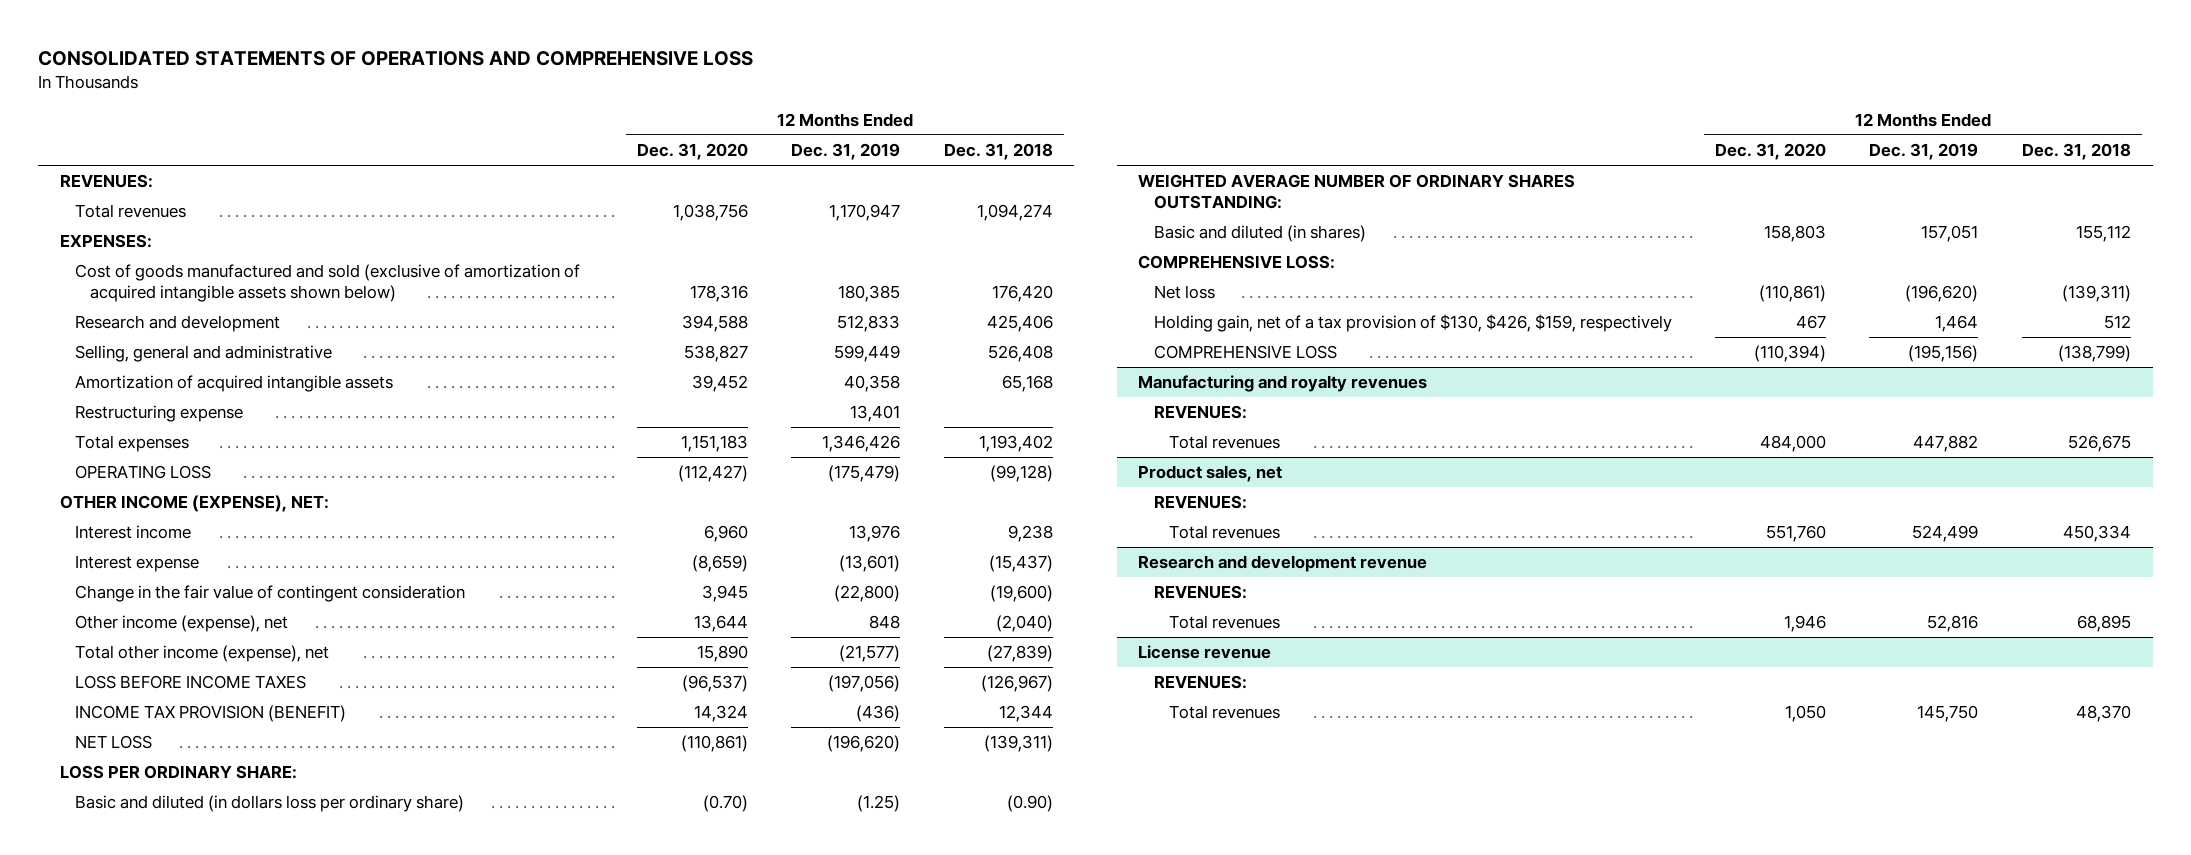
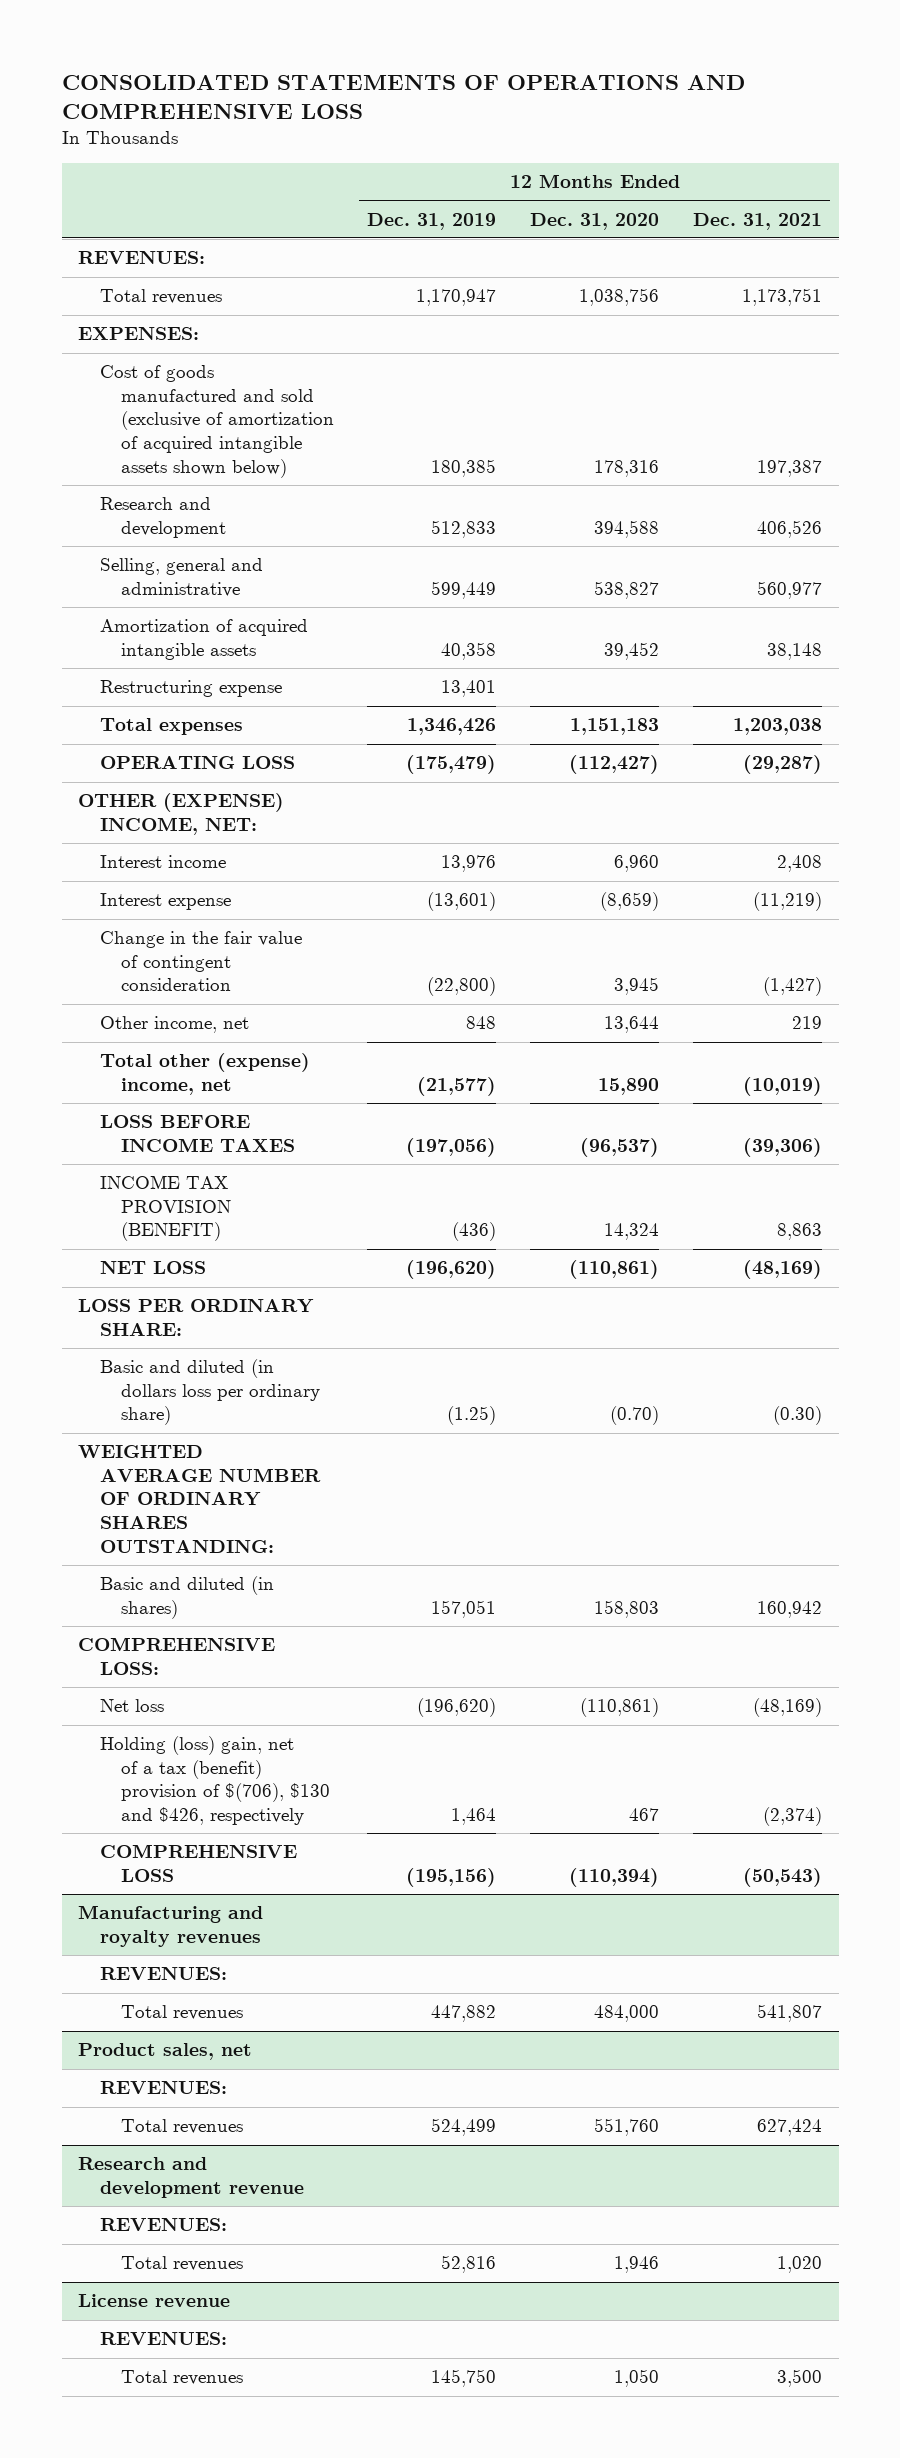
[943,142,1053,160] Dec. 31, 2018 -> none
none -> [692,212,822,230] Dec. 31, 2021
[60,495,330,513] OTHER INCOME (EXPENSE), NET: -> [78,793,285,835] OTHER (EXPENSE) INCOME, NET:
[75,615,289,633] Other income (expense), net -> [99,1016,249,1034] Other income, net
[75,645,330,663] Total other income (expense), net -> [99,1053,310,1095] Total other (expense) income, net
[1153,314,1672,333] Holding gain, net of a tax provision of $130, $426, $159, respectively -> [99,1736,330,1826] Holding (loss) gain, net of a tax (benefit) provision of $(706), $130 and $426, respectively

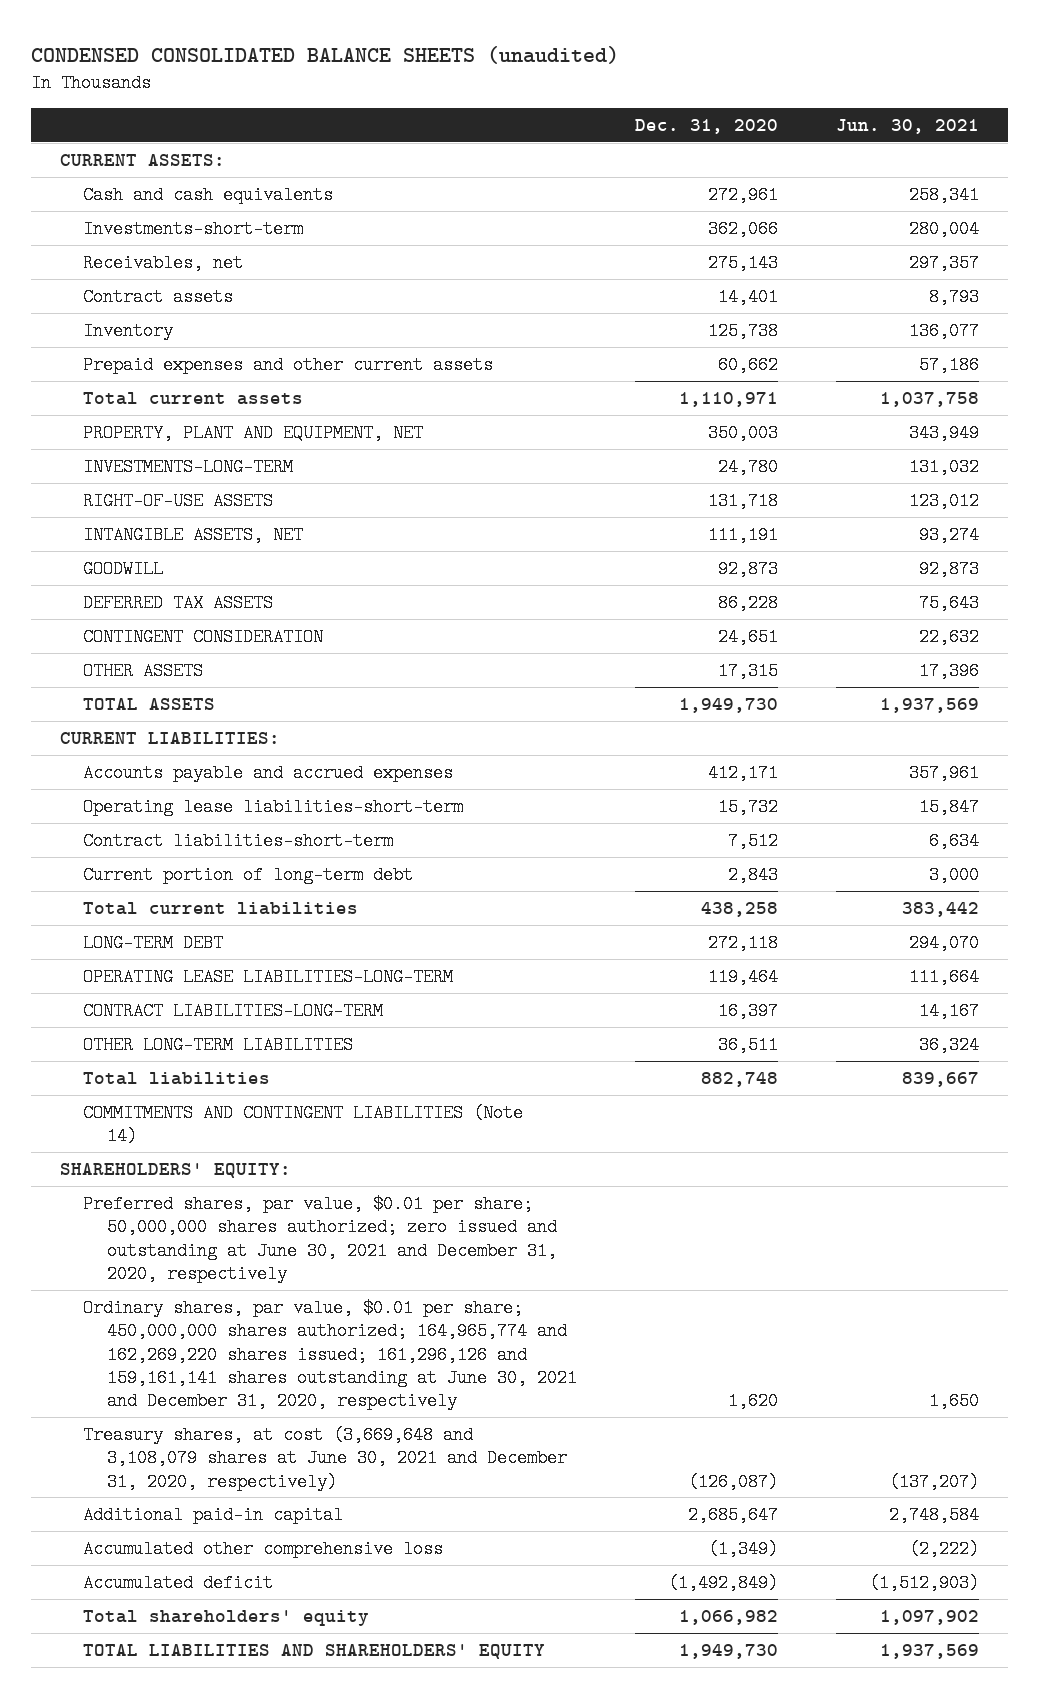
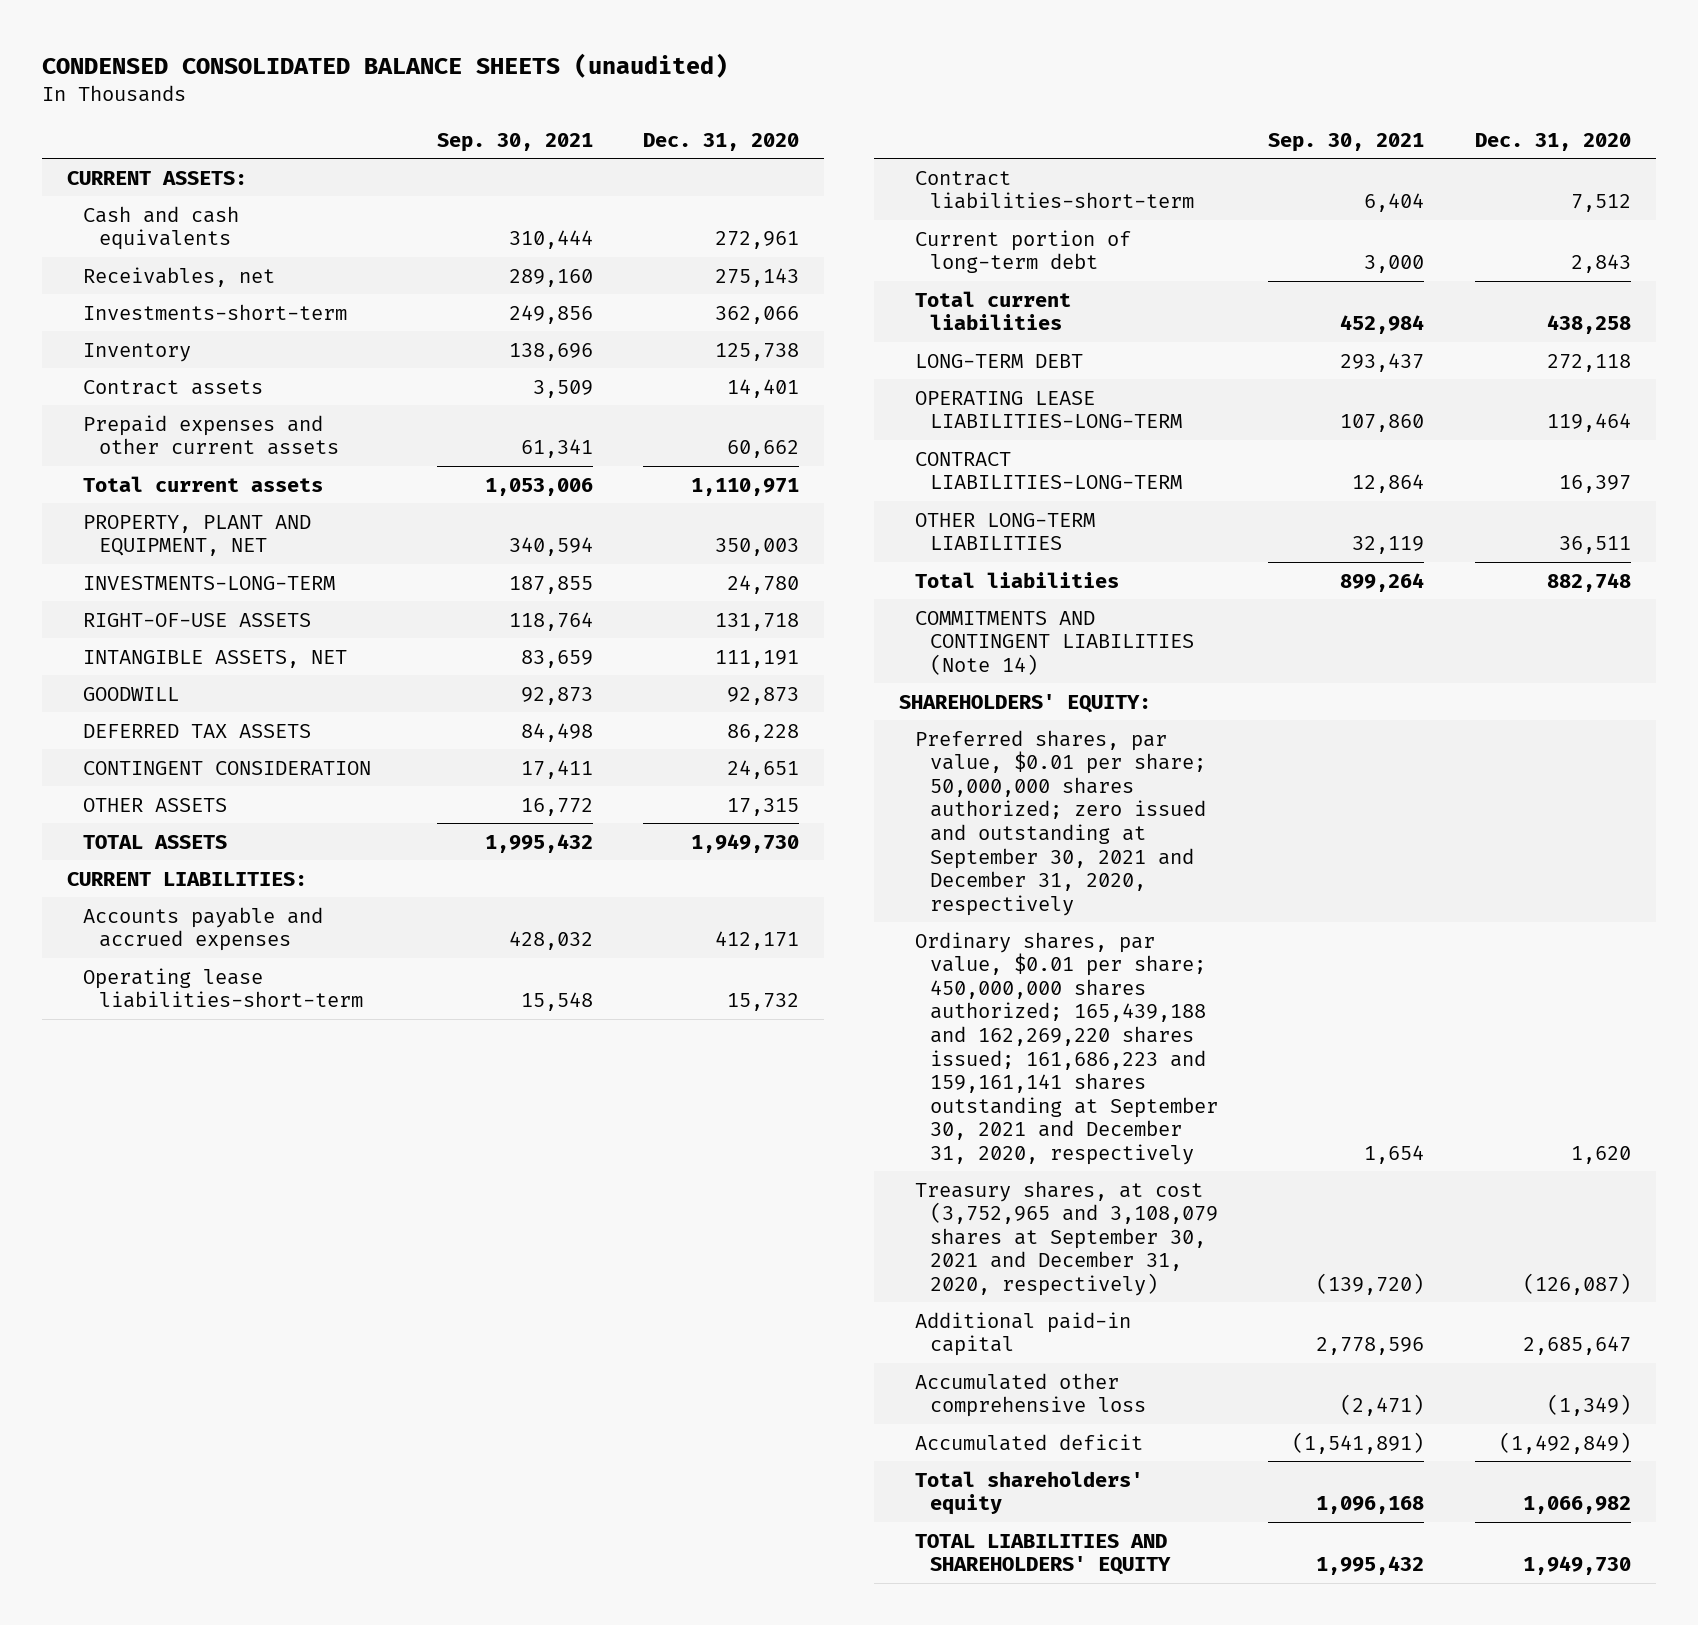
[836,118,980,134] Jun. 30, 2021 -> none
none -> [436,132,593,152] Sep. 30, 2021
[83,219,304,238] Investments-short-term -> [82,303,347,320] Investments-short-term
[83,287,234,306] Contract assets -> [82,379,263,395] Contract assets
[83,1194,557,1283] Preferred shares, par value, $0.01 per share; 50,000,000 shares authorized; zero issued and outstanding at June 30, 2021 and December 31, 2020, respectively -> [914,729,1207,916] Preferred shares, par value, $0.01 per share; 50,000,000 shares authorized; zero issued and outstanding at September 30, 2021 and December 31, 2020, respectively
[83,1298,577,1411] Ordinary shares, par value, $0.01 per share; 450,000,000 shares authorized; 164,965,774 and 162,269,220 shares issued; 161,296,126 and 159,161,141 shares outstanding at June 30, 2021 and December 31, 2020, respectively -> [914,931,1219,1166] Ordinary shares, par value, $0.01 per share; 450,000,000 shares authorized; 165,439,188 and 162,269,220 shares issued; 161,686,223 and 159,161,141 shares outstanding at September 30, 2021 and December 31, 2020, respectively
[83,1425,567,1491] Treasury shares, at cost (3,669,648 and 3,108,079 shares at June 30, 2021 and December 31, 2020, respectively) -> [914,1180,1219,1297] Treasury shares, at cost (3,752,965 and 3,108,079 shares at September 30, 2021 and December 31, 2020, respectively)

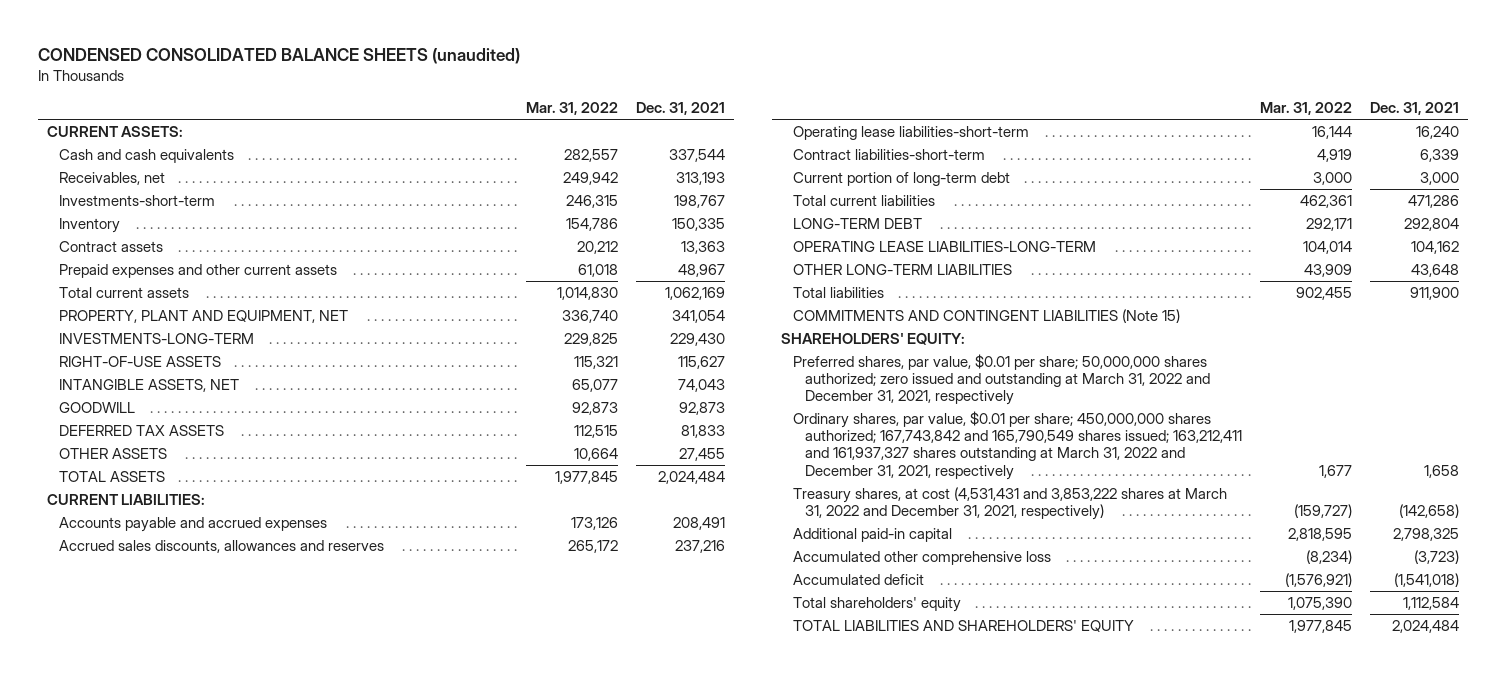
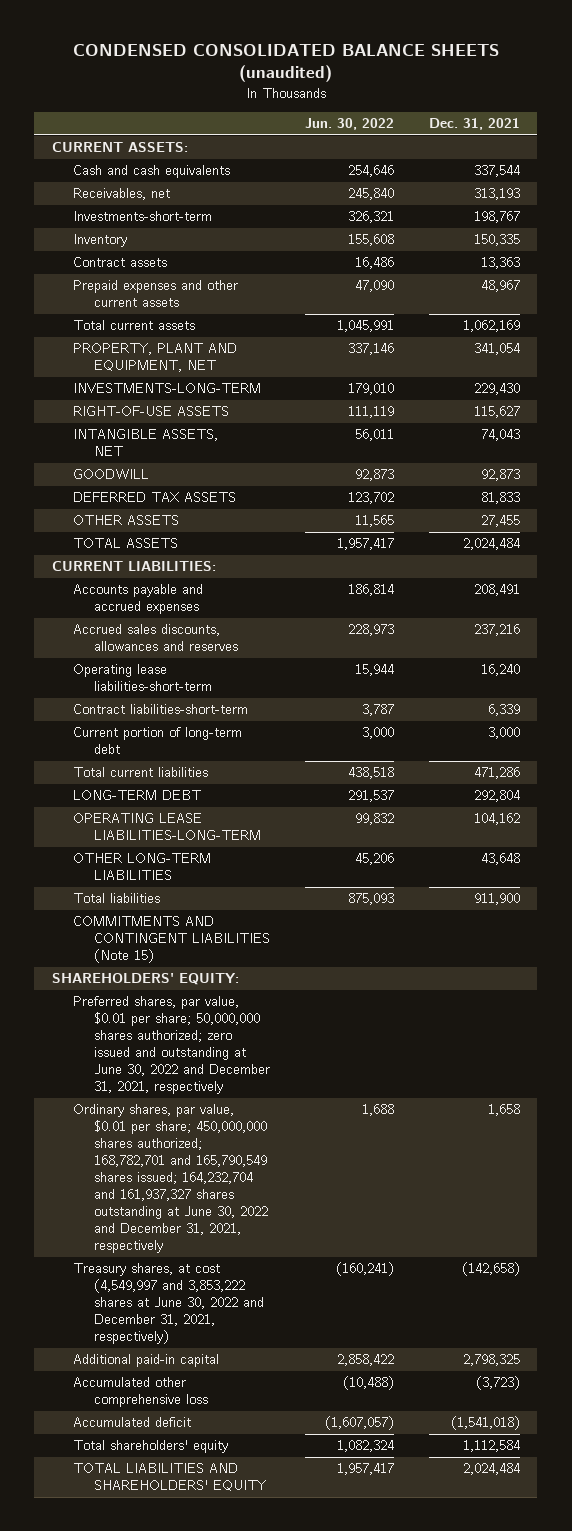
[526,102,619,116] Mar. 31, 2022 -> none
none -> [304,118,394,131] Jun. 30, 2022
[792,353,1211,406] Preferred shares, par value, $0.01 per share; 50,000,000 shares authorized; zero issued and outstanding at March 31, 2022 and December 31, 2021, respectively -> [72,996,270,1095] Preferred shares, par value, $0.01 per share; 50,000,000 shares authorized; zero issued and outstanding at June 30, 2022 and December 31, 2021, respectively
[792,410,1243,480] Ordinary shares, par value, $0.01 per share; 450,000,000 shares authorized; 167,743,842 and 165,790,549 shares issued; 163,212,411 and 161,937,327 shares outstanding at March 31, 2022 and December 31, 2021, respectively -> [72,1104,268,1254] Ordinary shares, par value, $0.01 per share; 450,000,000 shares authorized; 168,782,701 and 165,790,549 shares issued; 164,232,704 and 161,937,327 shares outstanding at June 30, 2022 and December 31, 2021, respectively
[792,486,1227,521] Treasury shares, at cost (4,531,431 and 3,853,222 shares at March 31, 2022 and December 31, 2021, respectively) -> [72,1263,264,1345] Treasury shares, at cost (4,549,997 and 3,853,222 shares at June 30, 2022 and December 31, 2021, respectively)

